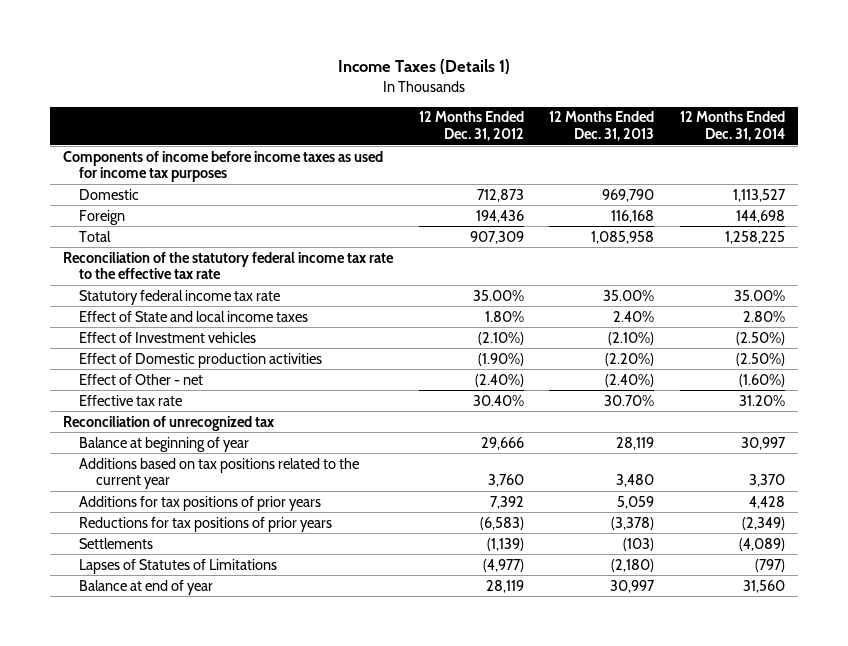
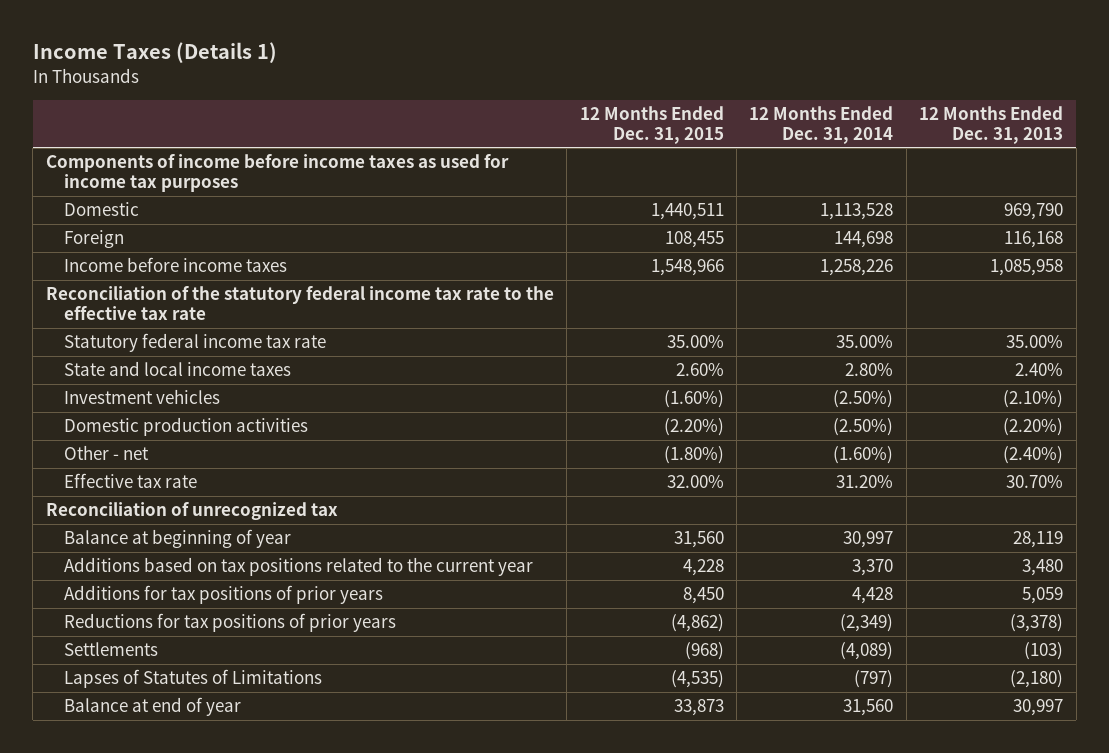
[418,111,524,142] 12 Months Ended Dec. 31, 2012 -> none
none -> [579,106,724,144] 12 Months Ended Dec. 31, 2015
[733,188,787,202] 1,113,527 -> [820,203,894,221] 1,113,528
[79,230,112,242] Total -> none
none -> [64,257,288,273] Income before income taxes
[79,310,309,322] Effect of State and local income taxes -> [64,361,292,377] State and local income taxes
[79,331,257,343] Effect of Investment vehicles -> [64,389,221,405] Investment vehicles
[79,352,323,368] Effect of Domestic production activities -> [64,417,309,437] Domestic production activities
[79,373,204,385] Effect of Other - net -> [64,445,150,461] Other - net

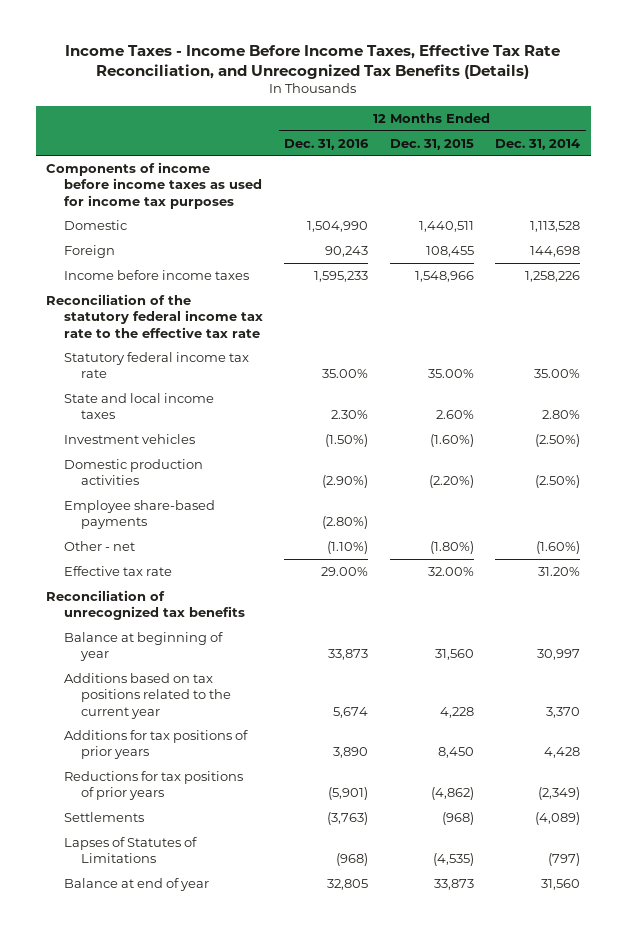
[32,42,277,64] Income Taxes (Details 1) -> [65,43,561,79] Income Taxes - Income Before Income Taxes, Effective Tax Rate Reconciliation, and Unrecognized Tax Benefits (Details)
[919,106,1064,144] 12 Months Ended Dec. 31, 2013 -> none
none -> [284,138,370,150] Dec. 31, 2016
none -> [63,499,215,530] Employee share-based payments
[45,502,338,521] Reconciliation of unrecognized tax -> [46,589,245,621] Reconciliation of unrecognized tax benefits

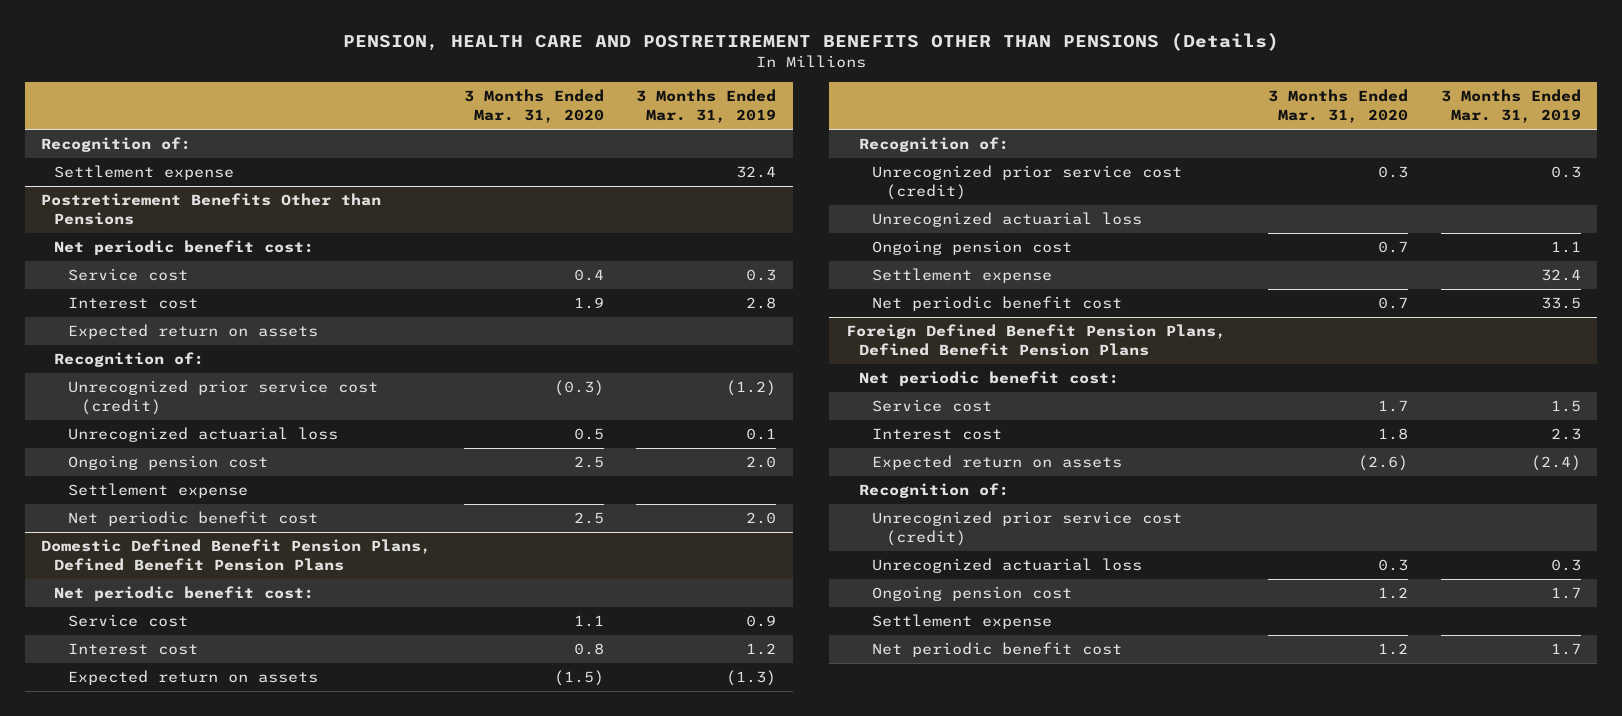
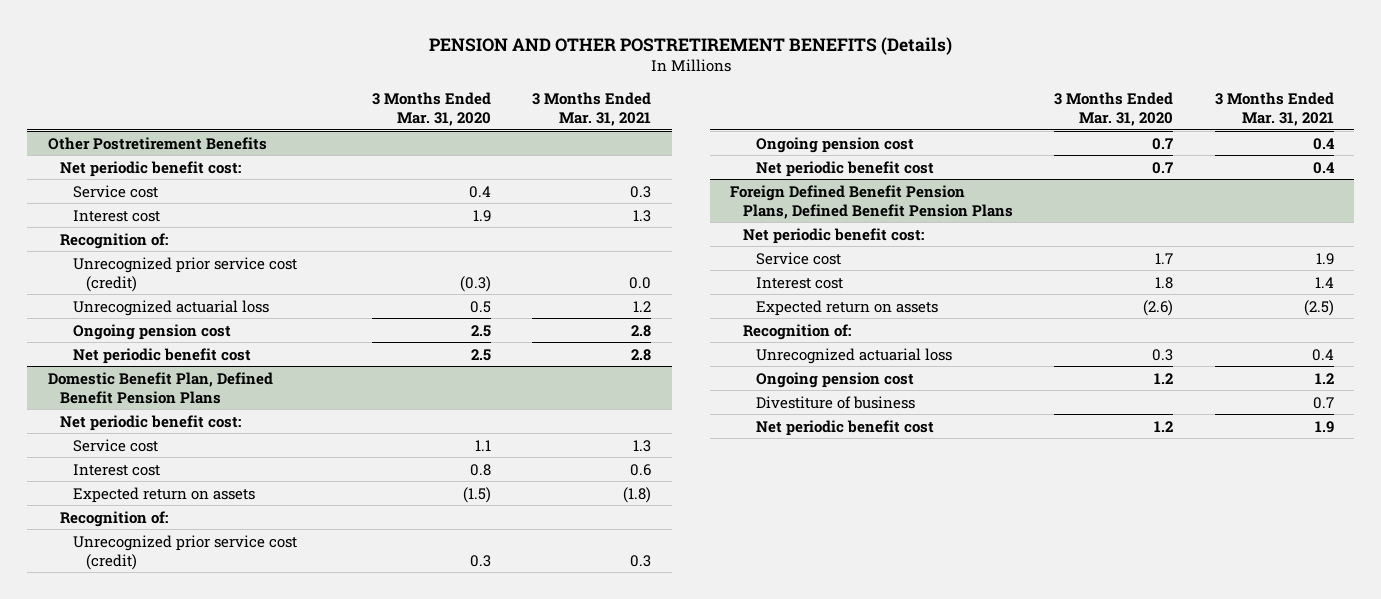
[342,33,1279,52] PENSION, HEALTH CARE AND POSTRETIREMENT BENEFITS OTHER THAN PENSIONS (Details) -> [428,36,952,55] PENSION AND OTHER POSTRETIREMENT BENEFITS (Details)
[636,89,777,123] 3 Months Ended Mar. 31, 2019 -> none
none -> [531,92,651,127] 3 Months Ended Mar. 31, 2021
[40,137,191,153] Recognition of: -> none
[54,165,235,181] Settlement expense -> none
[40,193,381,225] Postretirement Benefits Other than Pensions -> [47,136,267,150] Other Postretirement Benefits
[67,324,318,340] Expected return on assets -> none
[67,483,248,499] Settlement expense -> none
[40,539,431,571] Domestic Defined Benefit Pension Plans, Defined Benefit Pension Plans -> [47,371,273,404] Domestic Benefit Plan, Defined Benefit Pension Plans
[872,212,1143,228] Unrecognized actuarial loss -> none
[872,268,1053,284] Settlement expense -> none
[872,511,1183,546] Unrecognized prior service cost (credit) -> none
[872,614,1053,630] Settlement expense -> none
none -> [755,395,915,409] Divestiture of business

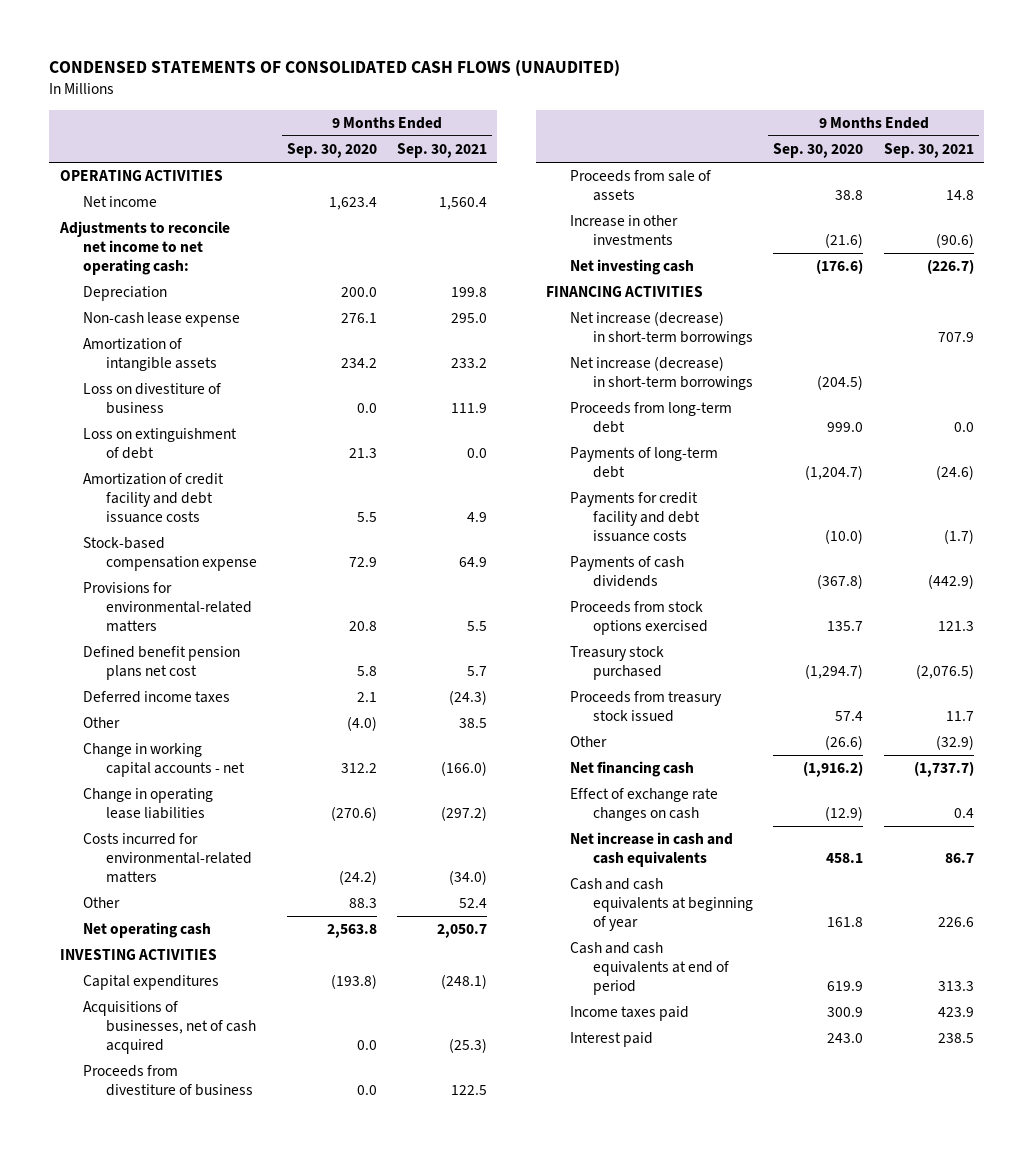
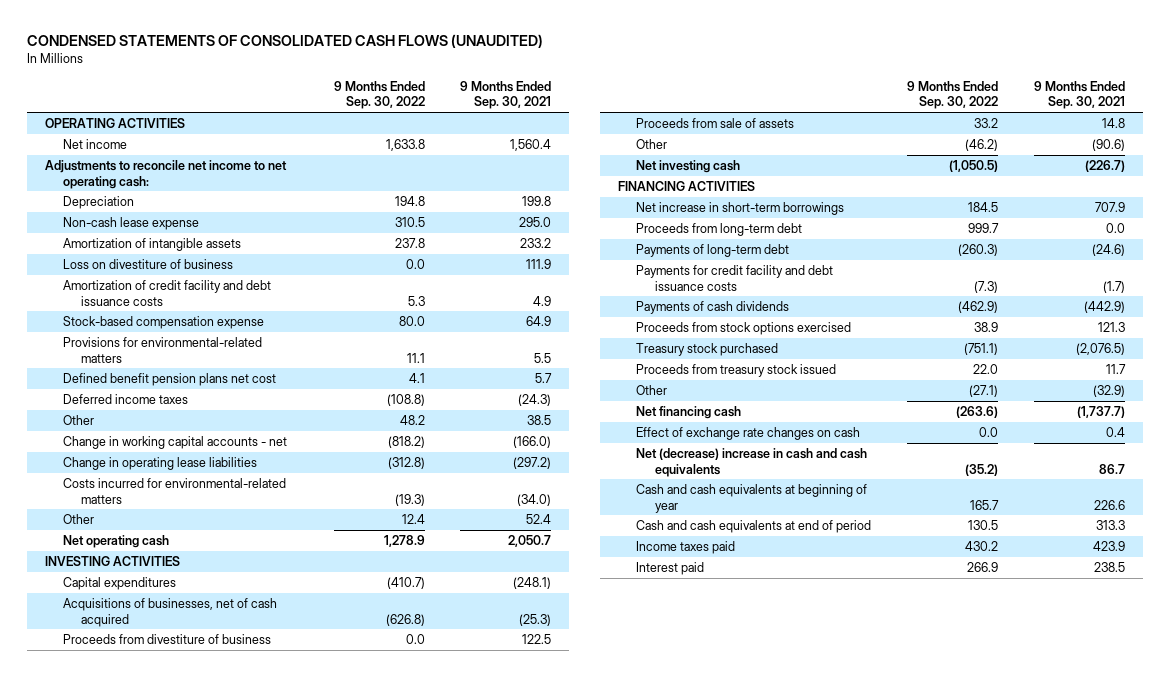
[286,143,377,159] Sep. 30, 2020 -> none
none -> [333,80,425,110] 9 Months Ended Sep. 30, 2022
[82,428,237,460] Loss on extinguishment of debt -> none
[569,215,678,246] Increase in other investments -> [636,138,668,149] Other
[569,356,753,391] Net increase (decrease) in short-term borrowings -> none
[569,311,753,346] Net increase (decrease) in short-term borrowings -> [636,201,845,215] Net increase in short-term borrowings
[569,832,733,868] Net increase in cash and cash equivalents -> [636,447,868,477] Net (decrease) increase in cash and cash equivalents

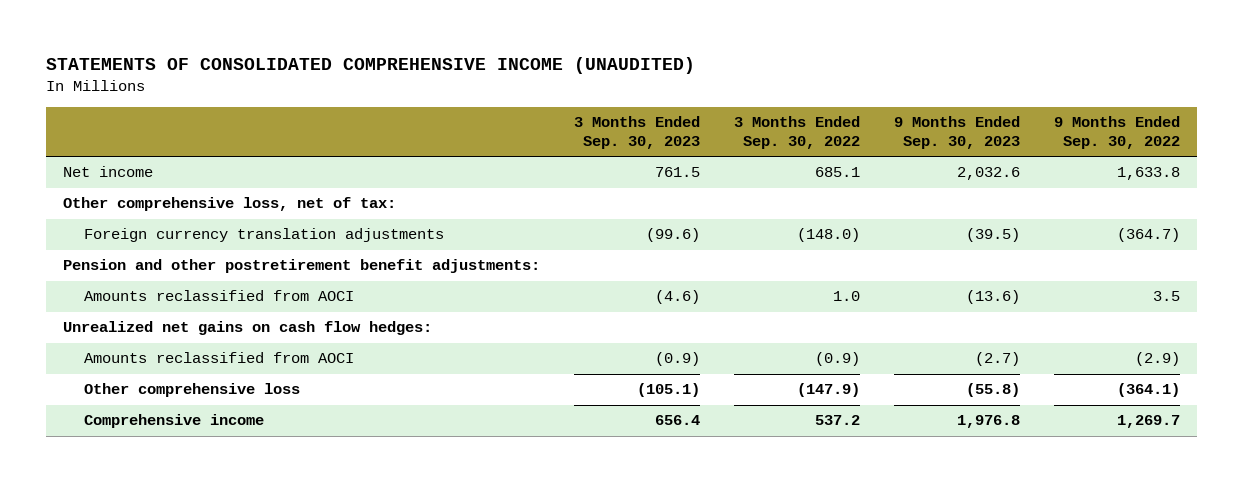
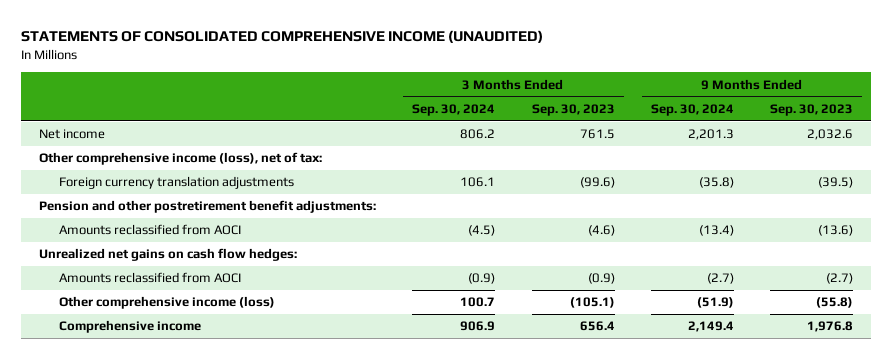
[733,116,860,149] 3 Months Ended Sep. 30, 2022 -> none
[1053,116,1180,149] 9 Months Ended Sep. 30, 2022 -> none
none -> [412,103,496,116] Sep. 30, 2024
none -> [650,103,734,116] Sep. 30, 2024
[63,197,397,212] Other comprehensive loss, net of tax: -> [38,152,322,166] Other comprehensive income (loss), net of tax:
[83,383,300,398] Other comprehensive loss -> [58,296,275,310] Other comprehensive income (loss)

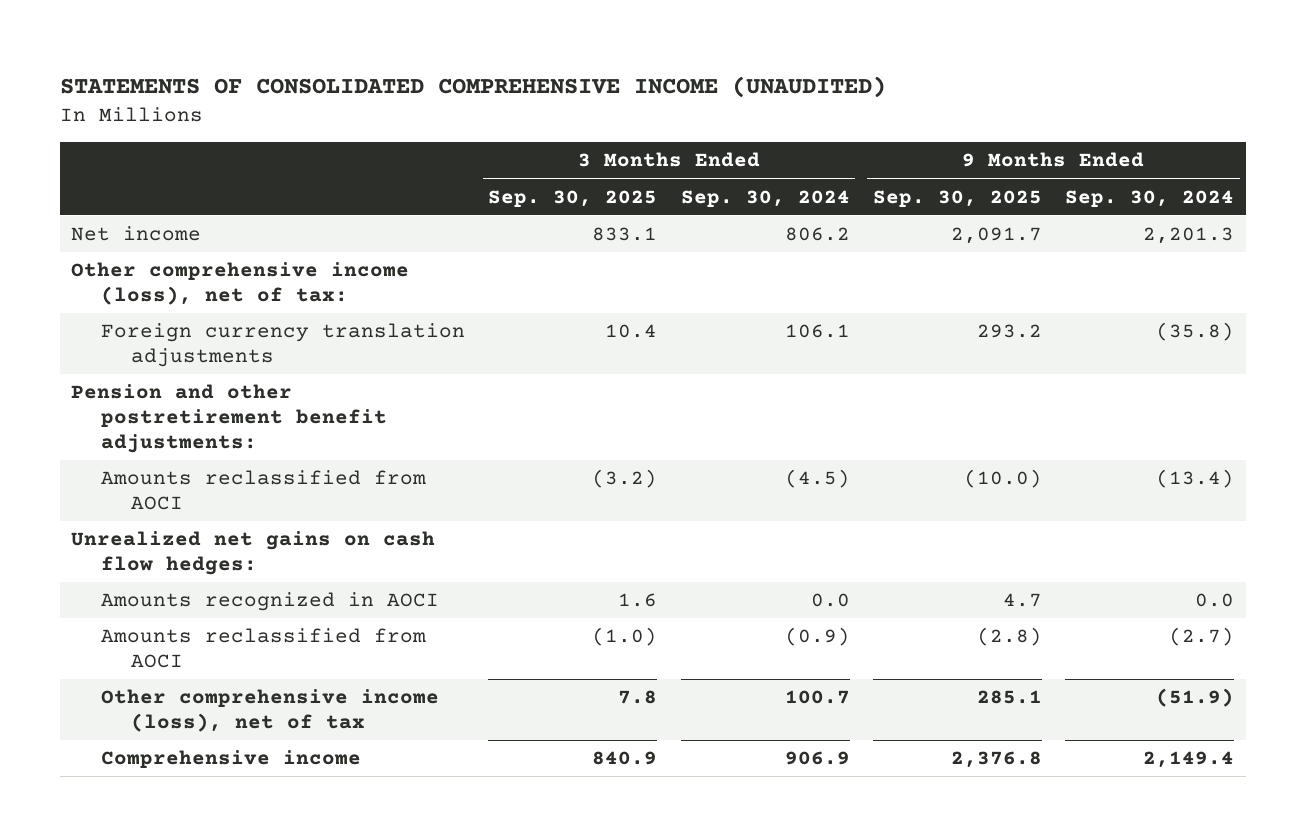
[531,103,615,116] Sep. 30, 2023 -> none
[770,103,854,116] Sep. 30, 2023 -> none
none -> [488,189,658,207] Sep. 30, 2025
none -> [872,189,1042,207] Sep. 30, 2025
none -> [101,592,440,612] Amounts recognized in AOCI
[58,296,275,310] Other comprehensive income (loss) -> [101,689,440,733] Other comprehensive income (loss), net of tax

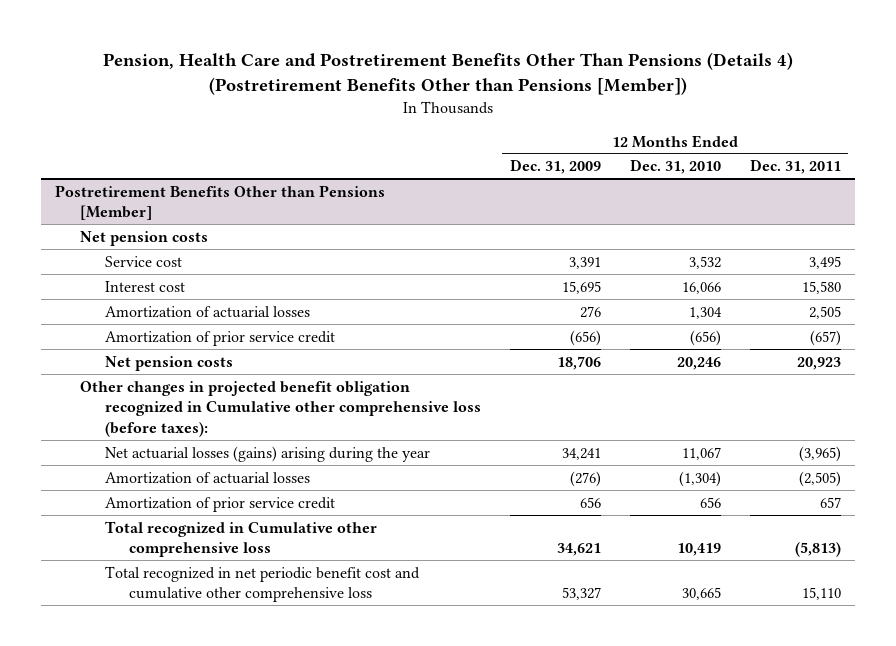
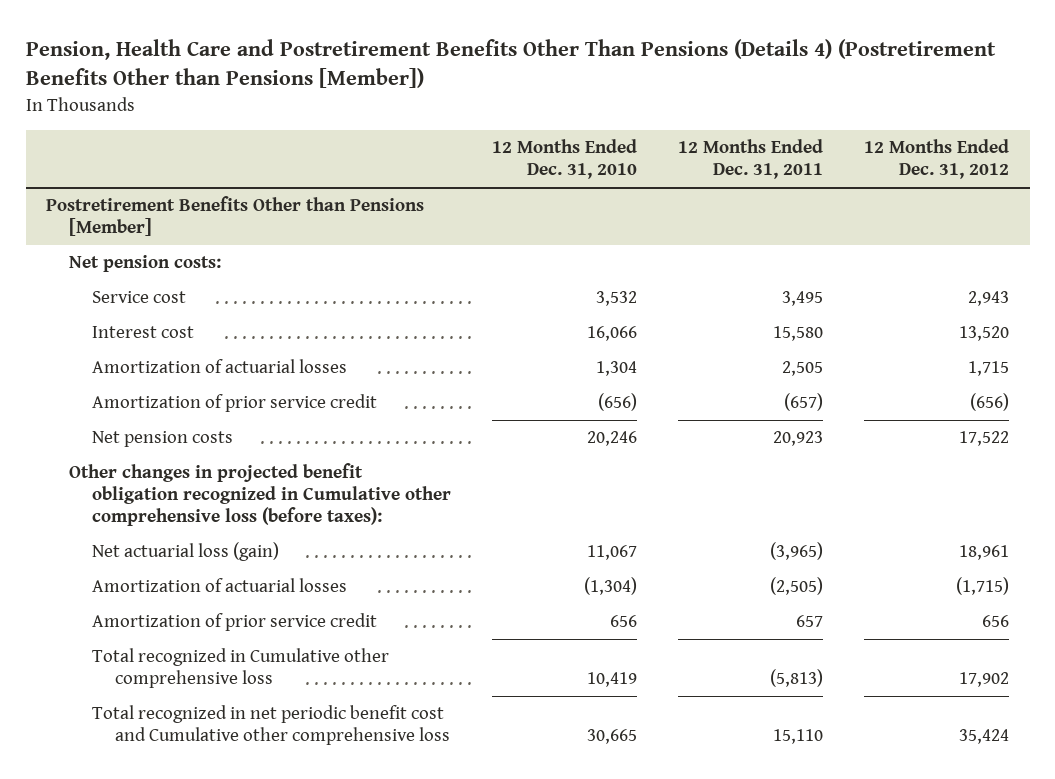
[509,159,601,175] Dec. 31, 2009 -> none
none -> [864,139,1010,180] 12 Months Ended Dec. 31, 2012
[79,230,208,246] Net pension costs -> [69,255,222,273] Net pension costs:
[104,445,430,462] Net actuarial losses (gains) arising during the year -> [92,542,280,562] Net actuarial loss (gain)
[104,565,420,603] Total recognized in net periodic benefit cost and cumulative other comprehensive loss -> [92,705,451,746] Total recognized in net periodic benefit cost and Cumulative other comprehensive loss

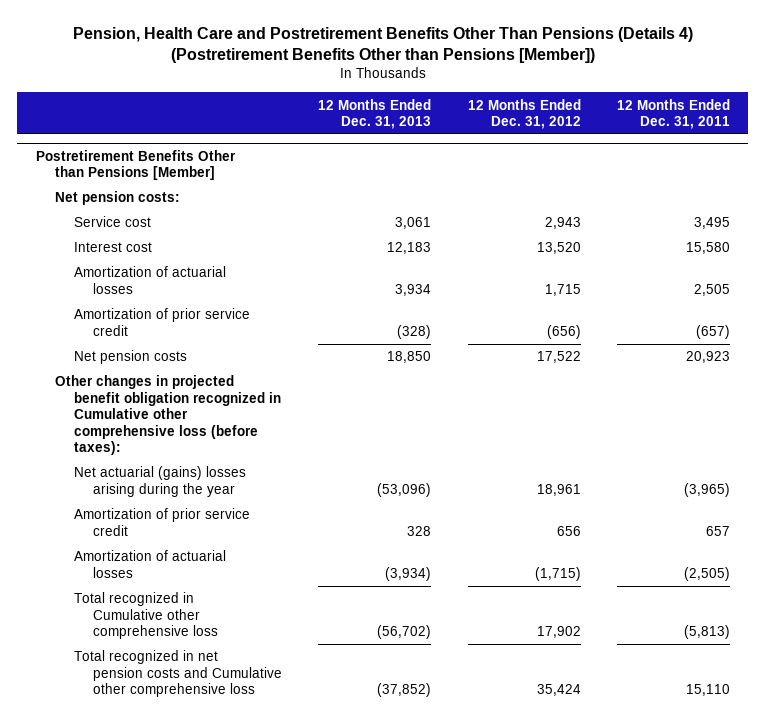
[492,139,638,180] 12 Months Ended Dec. 31, 2010 -> none
none -> [318,98,432,129] 12 Months Ended Dec. 31, 2013
[92,542,280,562] Net actuarial loss (gain) -> [73,466,246,497] Net actuarial (gains) losses arising during the year
[92,578,348,593] Amortization of actuarial losses -> [73,550,226,578] Amortization of actuarial losses
[92,705,451,746] Total recognized in net periodic benefit cost and Cumulative other comprehensive loss -> [73,650,283,698] Total recognized in net pension costs and Cumulative other comprehensive loss

